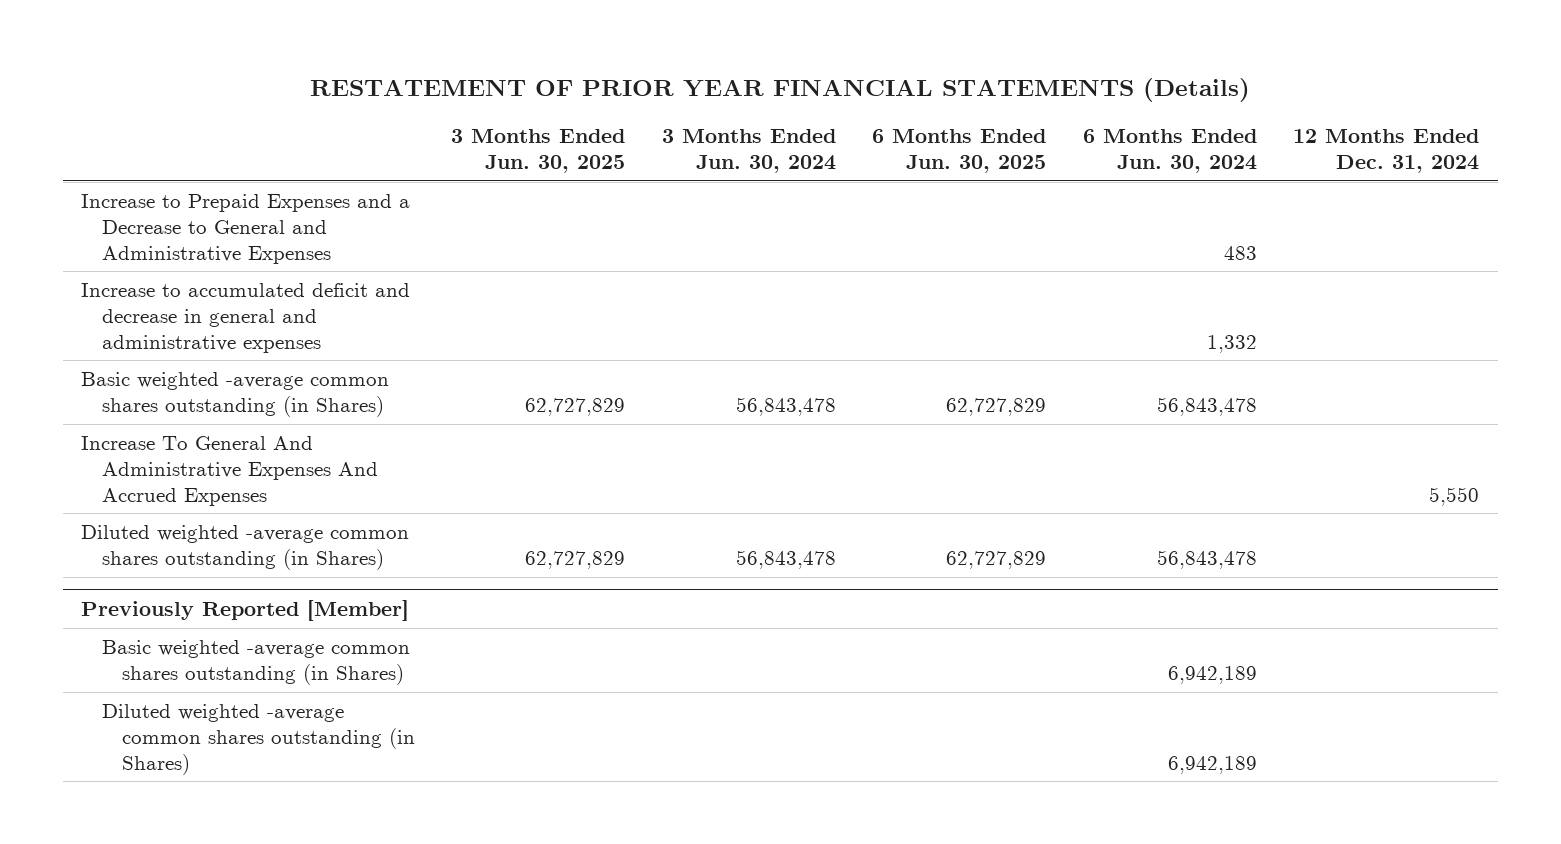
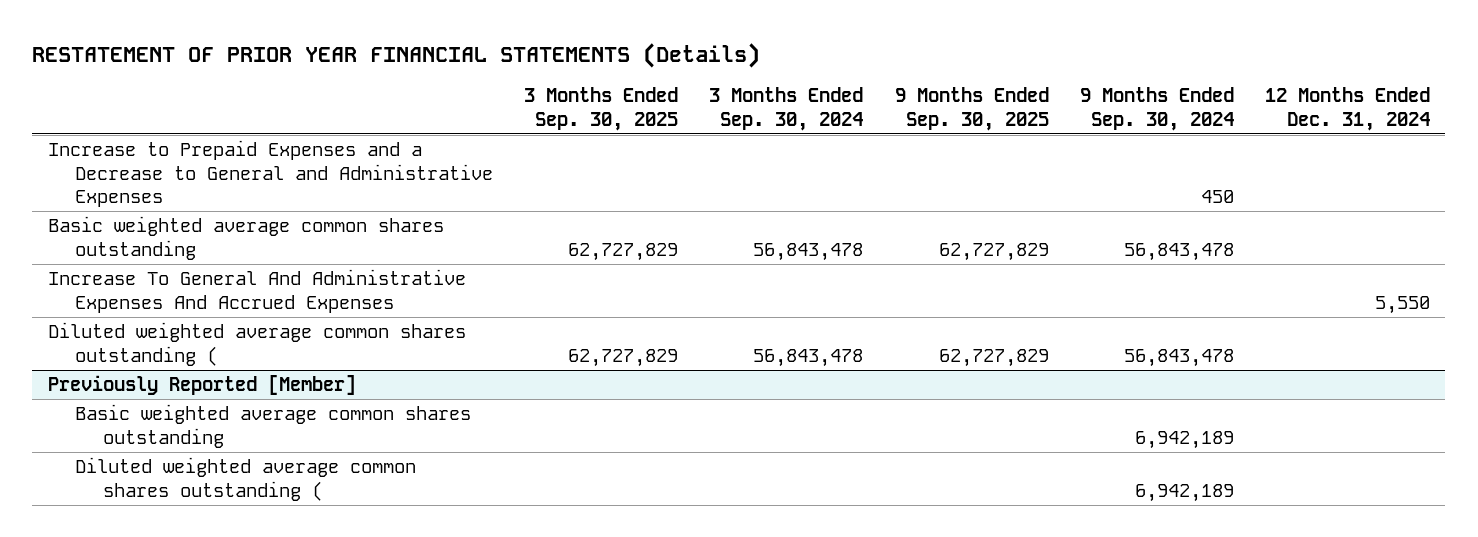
[451,129,626,174] 3 Months Ended Jun. 30, 2025 -> none
[661,129,836,174] 3 Months Ended Jun. 30, 2024 -> none
[872,129,1047,174] 6 Months Ended Jun. 30, 2025 -> none
[1082,129,1257,174] 6 Months Ended Jun. 30, 2024 -> none
none -> [524,87,679,131] 3 Months Ended Sep. 30, 2025
none -> [709,87,864,131] 3 Months Ended Sep. 30, 2024
none -> [894,87,1049,131] 9 Months Ended Sep. 30, 2025
none -> [1079,87,1234,131] 9 Months Ended Sep. 30, 2024
[81,283,411,353] Increase to accumulated deficit and decrease in general and administrative expenses -> none
[81,372,390,417] Basic weighted -average common shares outstanding (in Shares) -> [47,216,444,260] Basic weighted average common shares outstanding
[81,525,410,570] Diluted weighted -average common shares outstanding (in Shares) -> [47,322,466,366] Diluted weighted average common shares outstanding (
[101,640,410,685] Basic weighted -average common shares outstanding (in Shares) -> [75,404,472,448] Basic weighted average common shares outstanding
[101,704,415,775] Diluted weighted -average common shares outstanding (in Shares) -> [75,457,417,501] Diluted weighted average common shares outstanding (

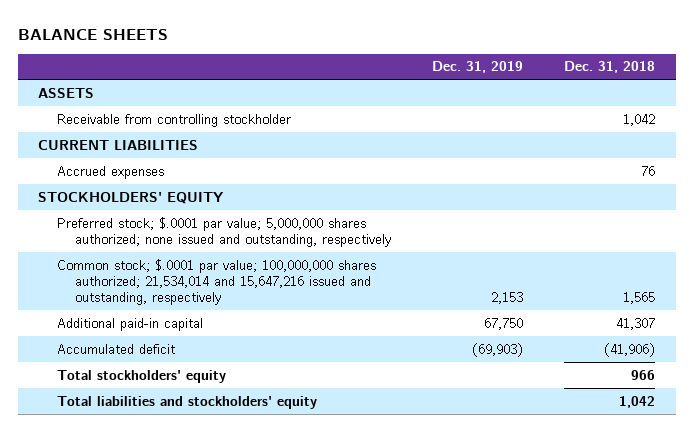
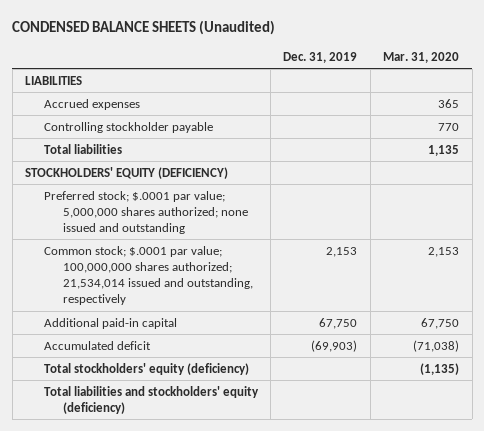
[17,28,168,40] BALANCE SHEETS -> [12,20,276,36] CONDENSED BALANCE SHEETS (Unaudited)
[564,61,656,74] Dec. 31, 2018 -> none
none -> [383,51,460,63] Mar. 31, 2020
[38,87,95,98] ASSETS -> none
[56,113,291,127] Receivable from controlling stockholder -> none
[38,139,199,150] CURRENT LIABILITIES -> [25,75,83,85] LIABILITIES
none -> [43,121,213,133] Controlling stockholder payable
none -> [43,143,122,154] Total liabilities
[38,191,225,204] STOCKHOLDERS' EQUITY -> [25,166,229,179] STOCKHOLDERS' EQUITY (DEFICIENCY)
[56,216,392,247] Preferred stock; $.0001 par value; 5,000,000 shares authorized; none issued and outstanding, respectively -> [43,190,248,235] Preferred stock; $.0001 par value; 5,000,000 shares authorized; none issued and outstanding
[56,258,376,306] Common stock; $.0001 par value; 100,000,000 shares authorized; 21,534,014 and 15,647,216 issued and outstanding, respectively -> [43,245,253,306] Common stock; $.0001 par value; 100,000,000 shares authorized; 21,534,014 issued and outstanding, respectively
[56,369,226,383] Total stockholders' equity -> [43,362,249,375] Total stockholders' equity (deficiency)
[56,395,317,409] Total liabilities and stockholders' equity -> [43,385,259,414] Total liabilities and stockholders' equity (deficiency)

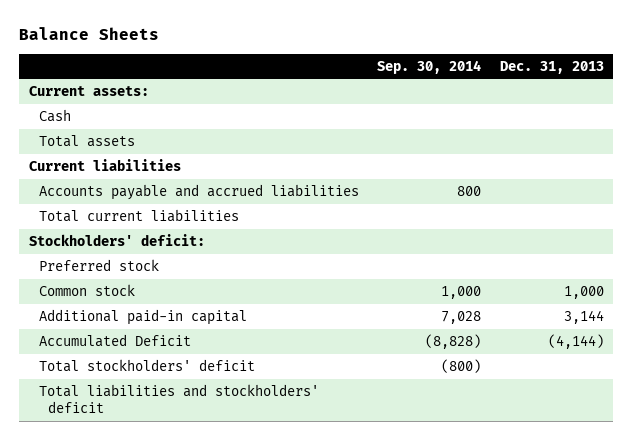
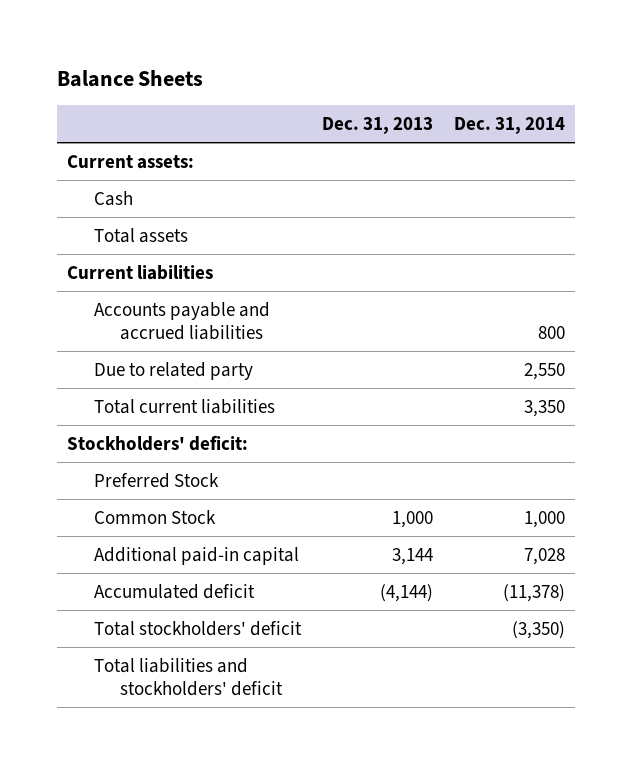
[377,59,482,74] Sep. 30, 2014 -> none
none -> [453,117,565,135] Dec. 31, 2014
none -> [93,361,253,380] Due to related party
[38,259,159,272] Preferred stock -> [93,472,219,488] Preferred Stock
[38,284,135,297] Common stock -> [93,509,216,524] Common Stock
[38,334,191,348] Accumulated Deficit -> [93,583,255,599] Accumulated deficit

